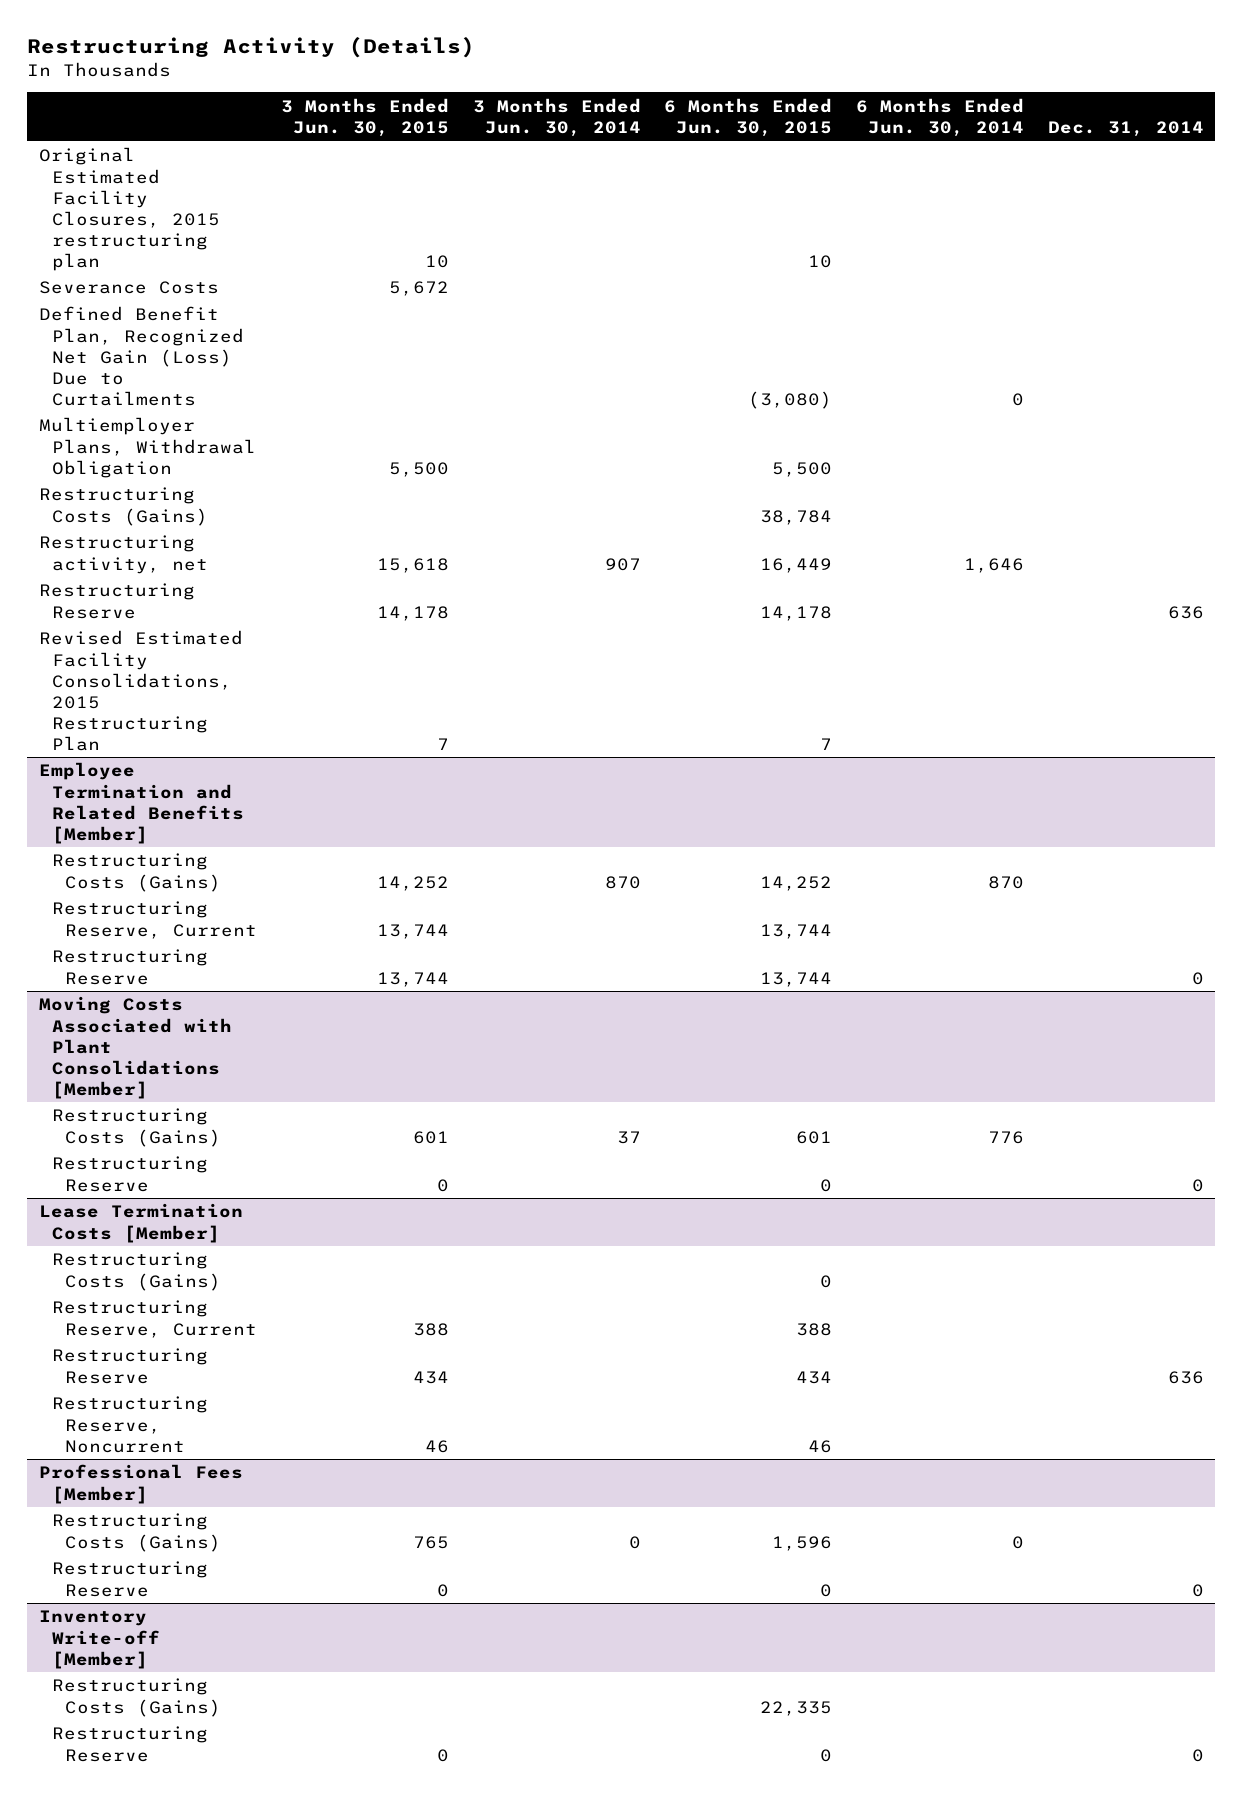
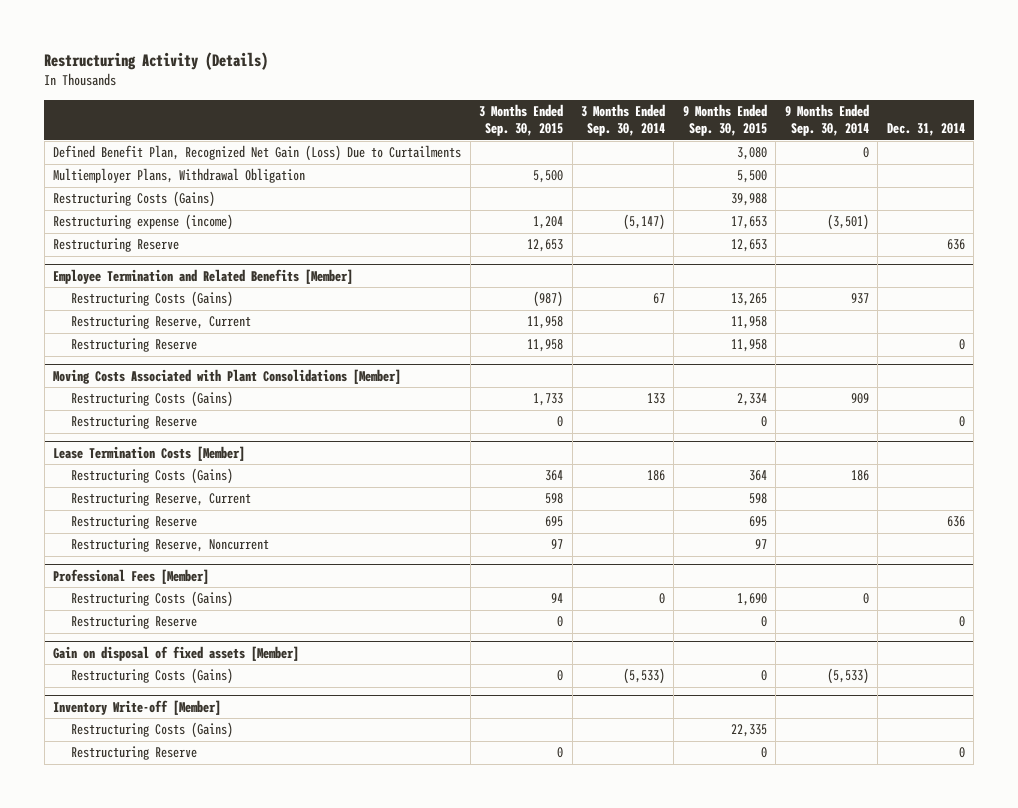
[281,97,450,137] 3 Months Ended Jun. 30, 2015 -> none
[472,97,641,137] 3 Months Ended Jun. 30, 2014 -> none
[664,97,833,137] 6 Months Ended Jun. 30, 2015 -> none
[856,97,1025,137] 6 Months Ended Jun. 30, 2014 -> none
none -> [479,103,564,137] 3 Months Ended Sep. 30, 2015
none -> [580,103,665,137] 3 Months Ended Sep. 30, 2014
none -> [682,103,767,137] 9 Months Ended Sep. 30, 2015
none -> [784,103,869,137] 9 Months Ended Sep. 30, 2014
[38,147,221,271] Original Estimated Facility Closures, 2015 restructuring plan -> none
[38,281,219,295] Severance Costs -> none
[38,535,209,574] Restructuring activity, net -> [53,214,234,231] Restructuring expense (income)
[38,630,243,751] Revised Estimated Facility Consolidations, 2015 Restructuring Plan -> none
none -> [53,646,300,662] Gain on disposal of fixed assets [Member]
none -> [71,668,234,685] Restructuring Costs (Gains)

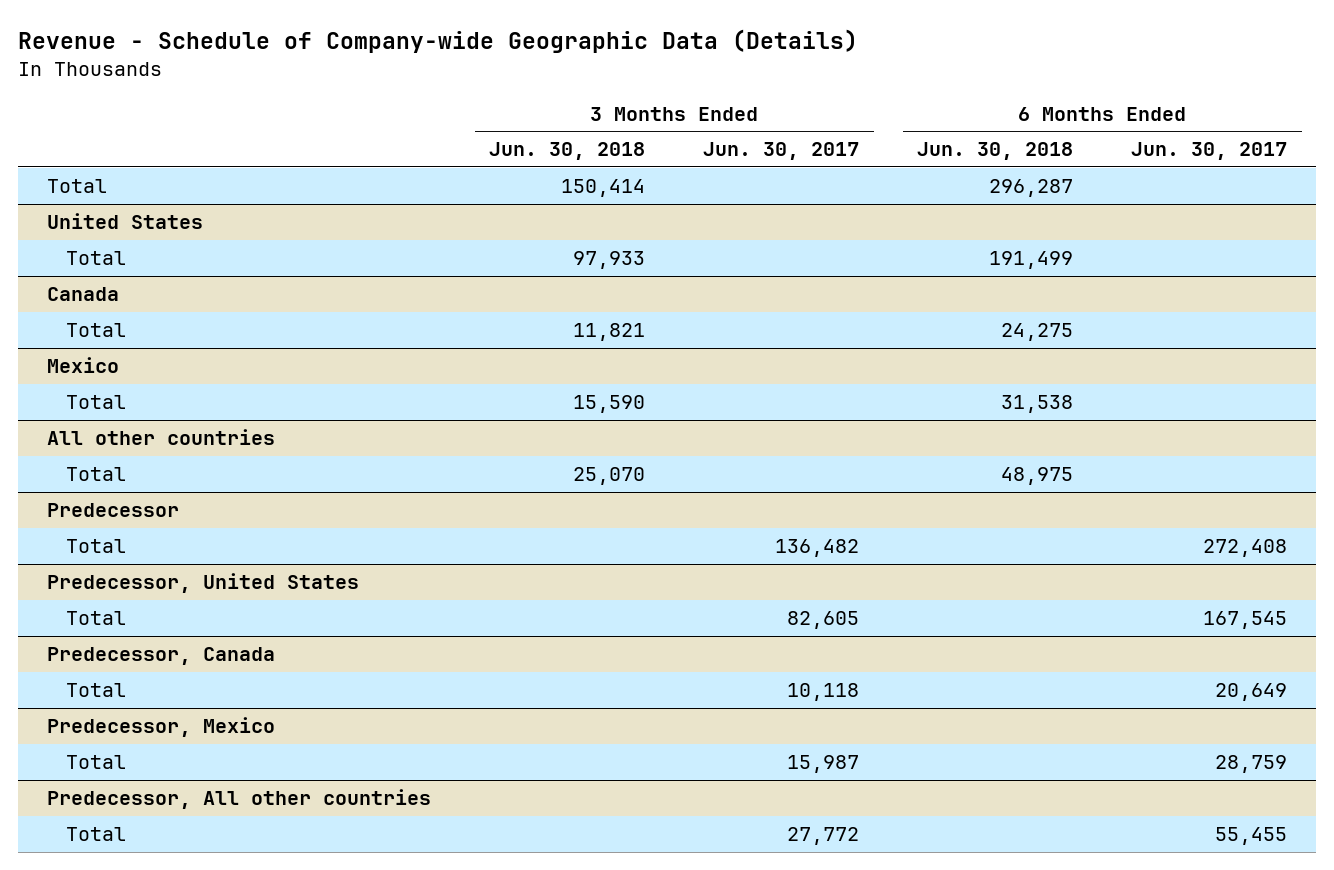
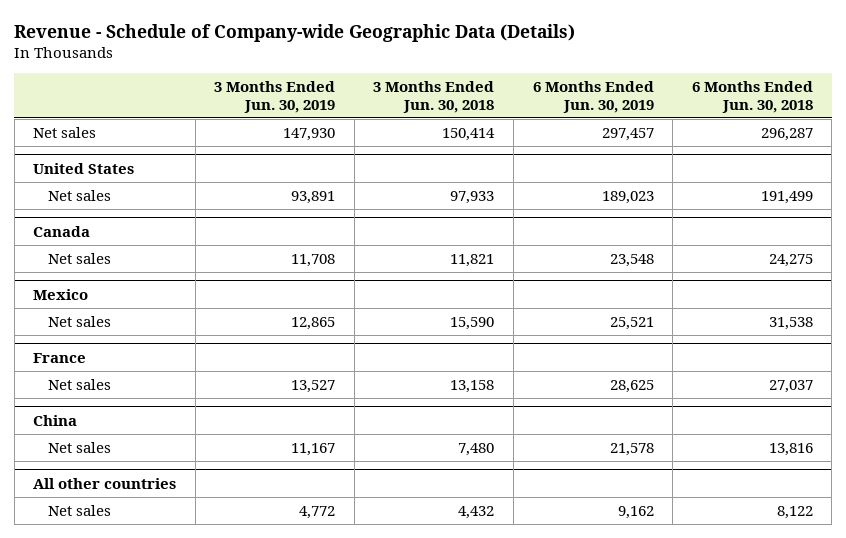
[703,142,860,161] Jun. 30, 2017 -> none
[1131,142,1288,161] Jun. 30, 2017 -> none
none -> [214,80,336,113] 3 Months Ended Jun. 30, 2019
none -> [532,80,654,113] 6 Months Ended Jun. 30, 2019
[47,179,108,194] Total -> [33,126,97,138] Net sales
[66,251,127,266] Total -> [47,189,111,201] Net sales
[66,323,127,338] Total -> [47,252,111,264] Net sales
[66,395,127,410] Total -> [47,315,111,327] Net sales
none -> [33,352,87,363] France
none -> [47,378,111,390] Net sales
none -> [33,414,78,426] China
none -> [47,441,111,453] Net sales
[66,467,127,482] Total -> none
[47,503,180,518] Predecessor -> none
[66,539,127,554] Total -> none
[47,573,360,594] Predecessor, United States -> none
[66,611,127,626] Total -> none
[47,647,276,666] Predecessor, Canada -> none
[66,683,127,698] Total -> none
[47,717,276,738] Predecessor, Mexico -> none
[66,755,127,770] Total -> none
[47,789,432,810] Predecessor, All other countries -> none
[66,827,127,842] Total -> none
none -> [47,504,111,516] Net sales

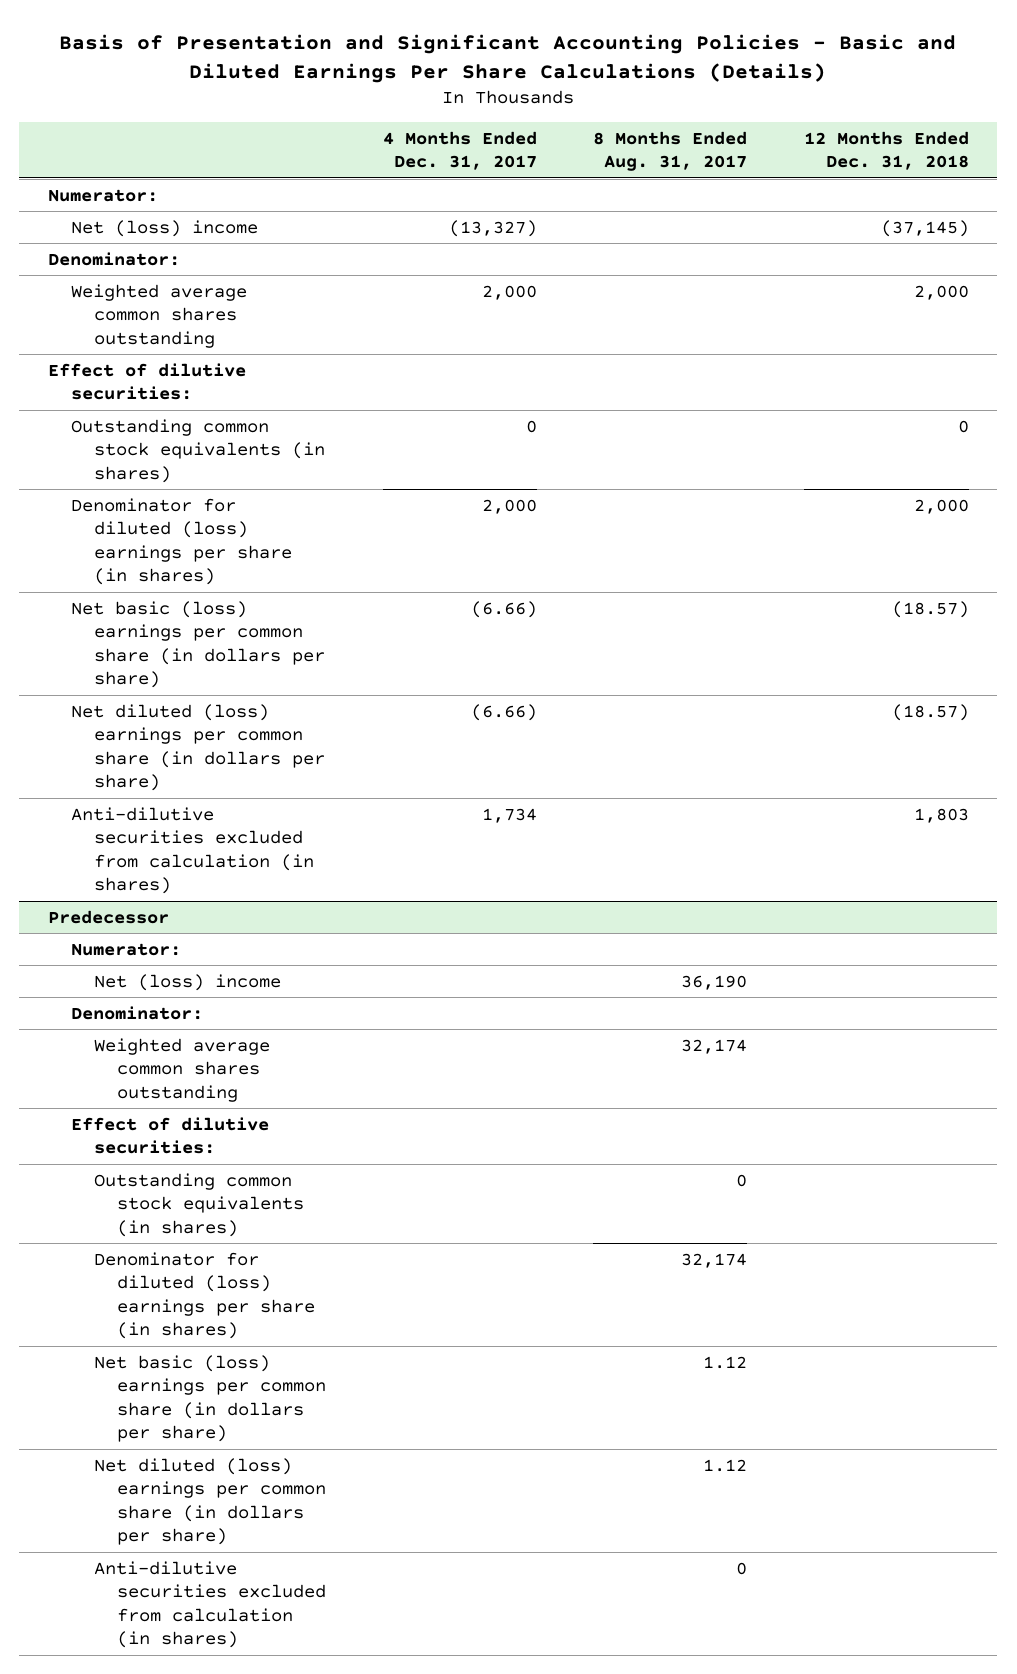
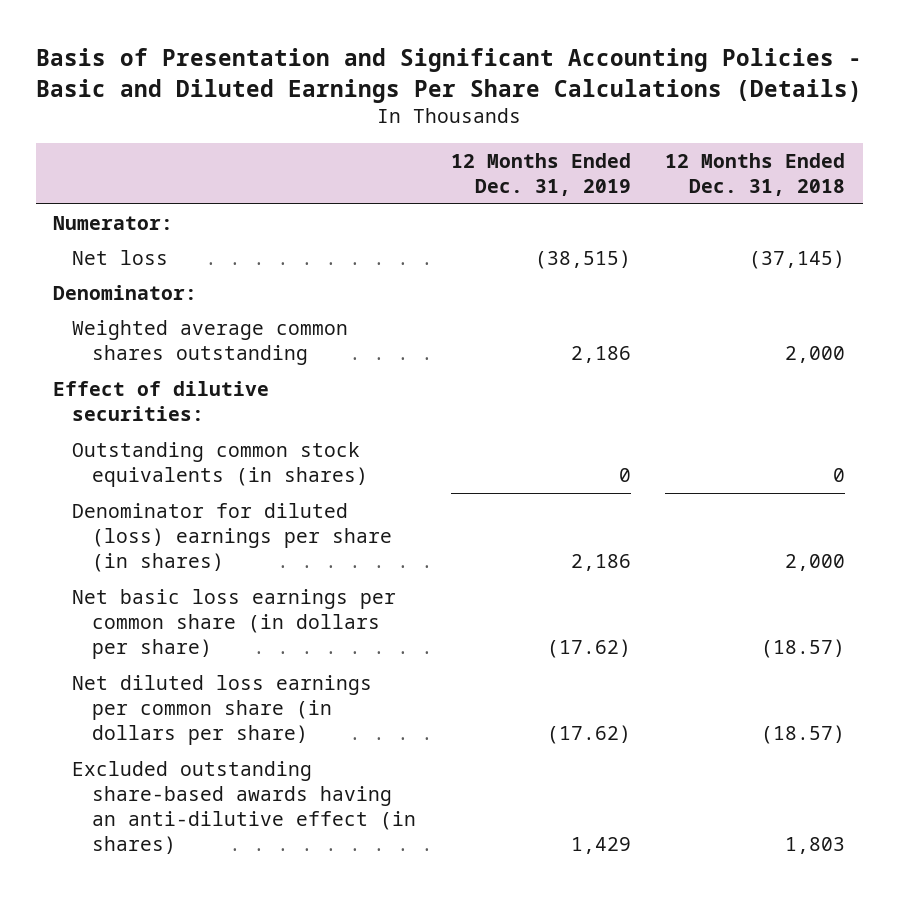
[382,130,537,171] 4 Months Ended Dec. 31, 2017 -> none
[593,130,748,172] 8 Months Ended Aug. 31, 2017 -> none
none -> [450,152,631,196] 12 Months Ended Dec. 31, 2019
[70,219,258,237] Net (loss) income -> [72,249,169,265] Net loss
[47,909,169,924] Predecessor -> none
[70,942,181,956] Numerator: -> none
[94,973,282,991] Net (loss) income -> none
[70,1005,203,1020] Denominator: -> none
[94,1037,271,1102] Weighted average common shares outstanding -> none
[70,1116,269,1155] Effect of dilutive securities: -> none
[94,1172,305,1237] Outstanding common stock equivalents (in shares) -> none
[94,1251,316,1339] Denominator for diluted (loss) earnings per share (in shares) -> none
[94,1354,327,1442] Net basic (loss) earnings per common share (in dollars per share) -> none
[94,1457,327,1545] Net diluted (loss) earnings per common share (in dollars per share) -> none
[94,1560,327,1648] Anti-dilutive securities excluded from calculation (in shares) -> none
[70,600,326,688] Net basic (loss) earnings per common share (in dollars per share) -> [72,588,397,660] Net basic loss earnings per common share (in dollars per share)
[70,703,326,791] Net diluted (loss) earnings per common share (in dollars per share) -> [72,674,373,746] Net diluted loss earnings per common share (in dollars per share)
[70,806,315,894] Anti-dilutive securities excluded from calculation (in shares) -> [72,760,416,855] Excluded outstanding share-based awards having an anti-dilutive effect (in shares)

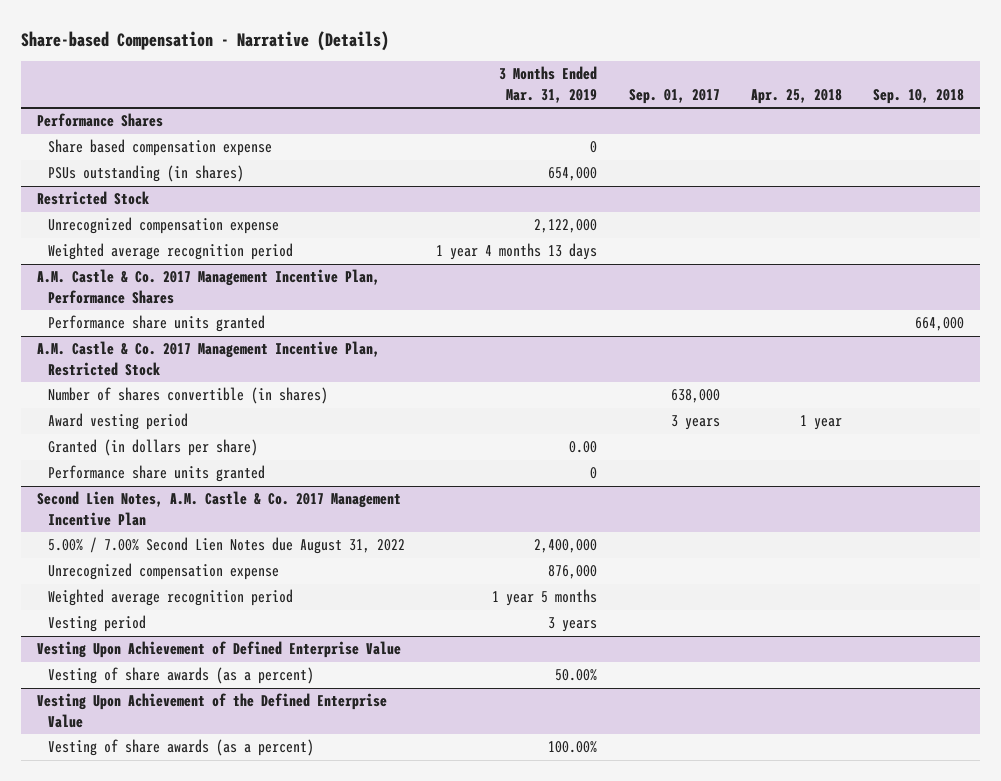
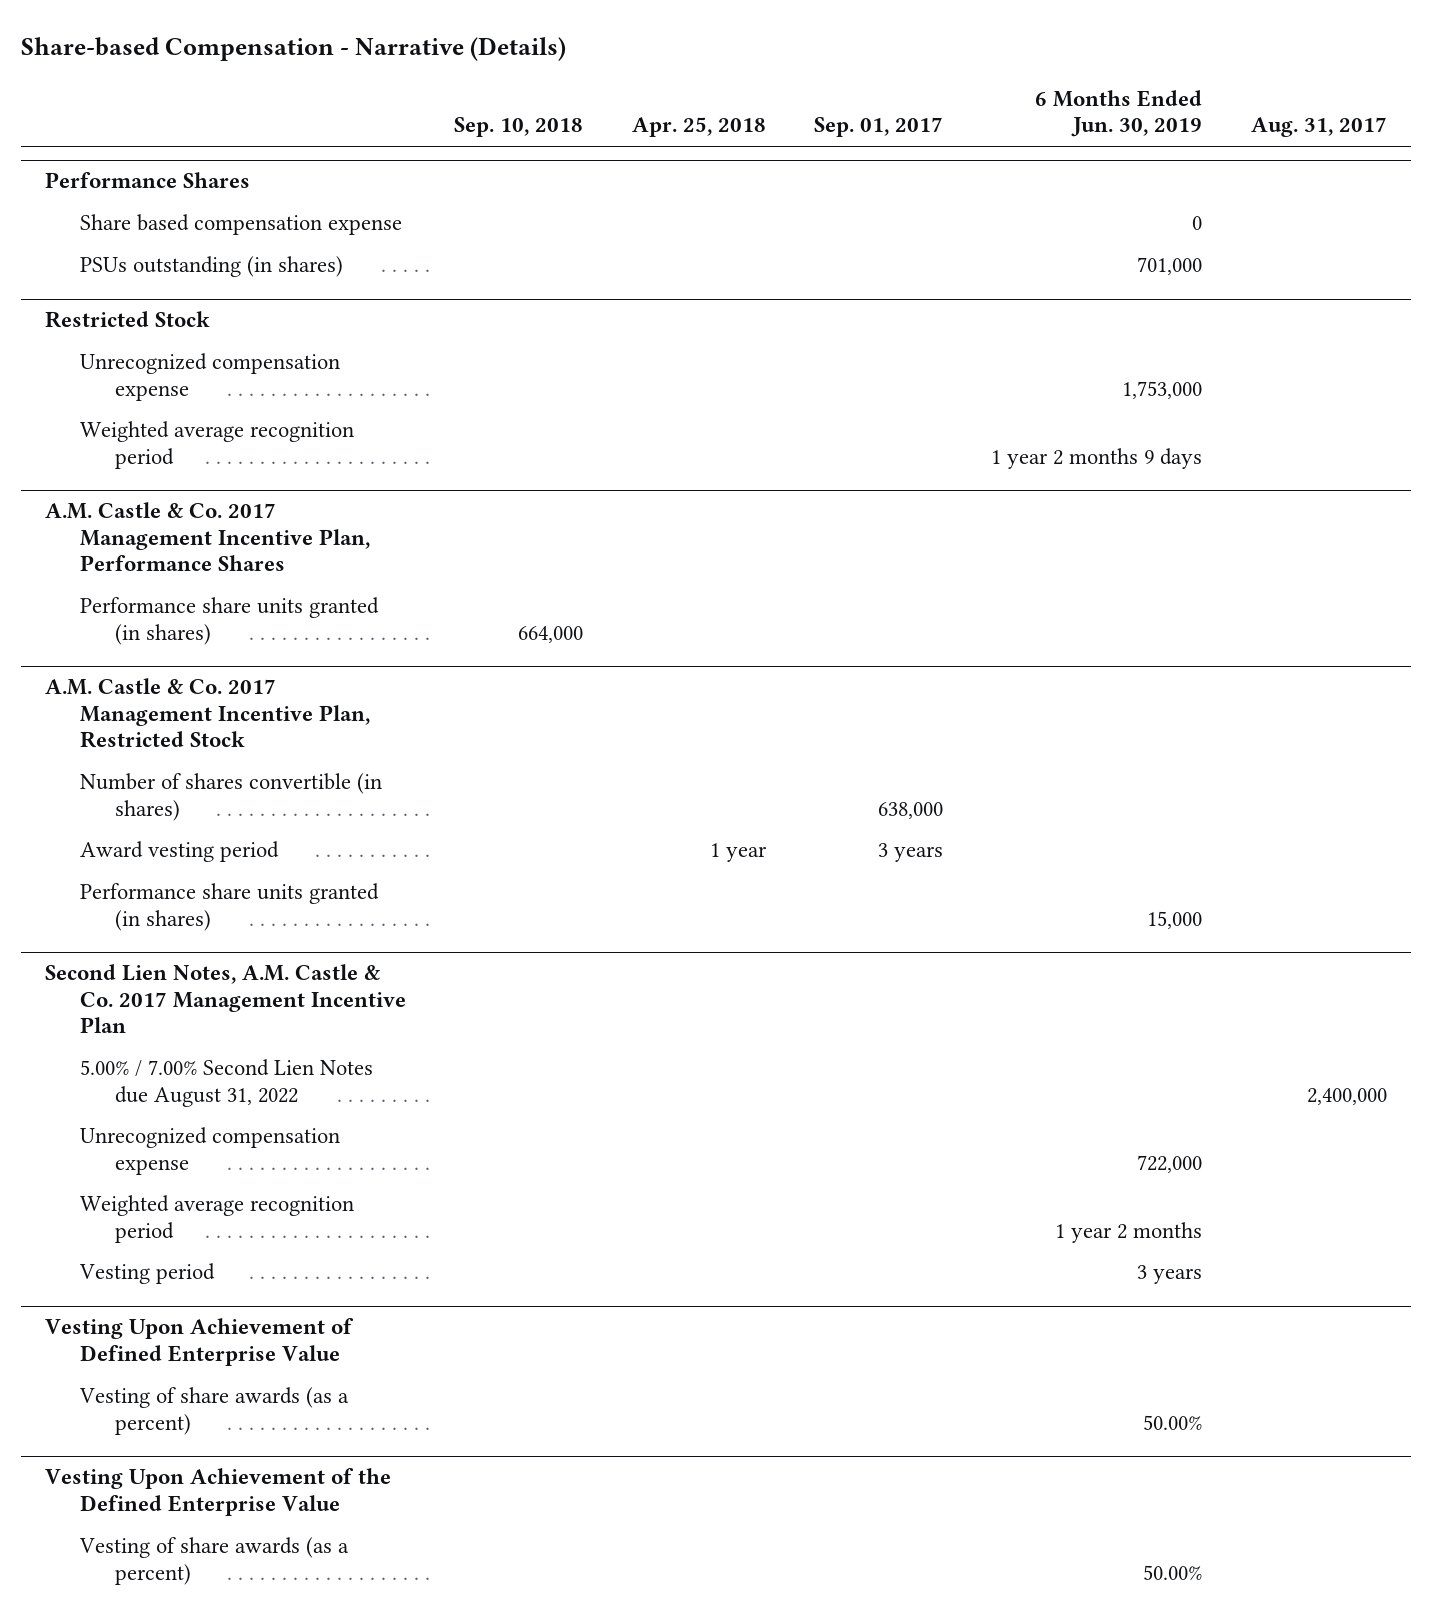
[499,66,598,103] 3 Months Ended Mar. 31, 2019 -> none
none -> [1035,89,1203,138] 6 Months Ended Jun. 30, 2019
none -> [1250,117,1387,138] Aug. 31, 2017
[48,315,266,333] Performance share units granted -> [79,597,379,645] Performance share units granted (in shares)
[48,439,259,457] Granted (in dollars per share) -> none
[48,465,266,483] Performance share units granted -> [79,883,379,931] Performance share units granted (in shares)

